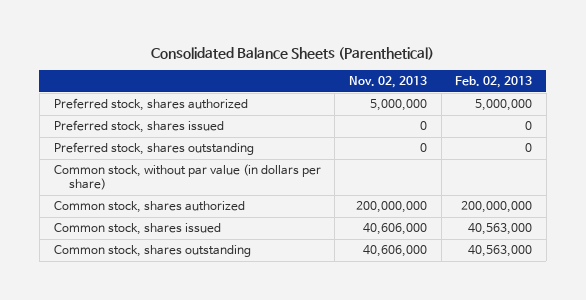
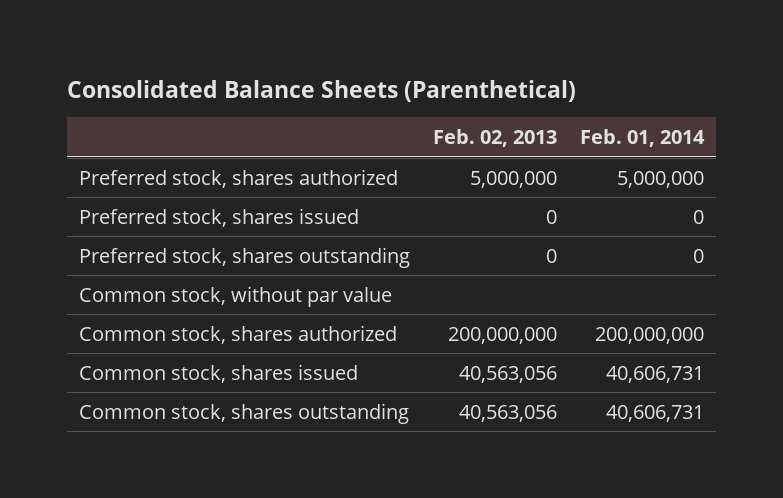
[348,75,427,88] Nov. 02, 2013 -> none
none -> [579,128,705,147] Feb. 01, 2014
[53,164,321,191] Common stock, without par value (in dollars per share) -> [78,285,392,307] Common stock, without par value
[468,223,533,236] 40,563,000 -> [458,365,557,383] 40,563,056
[468,245,533,258] 40,563,000 -> [458,404,557,422] 40,563,056

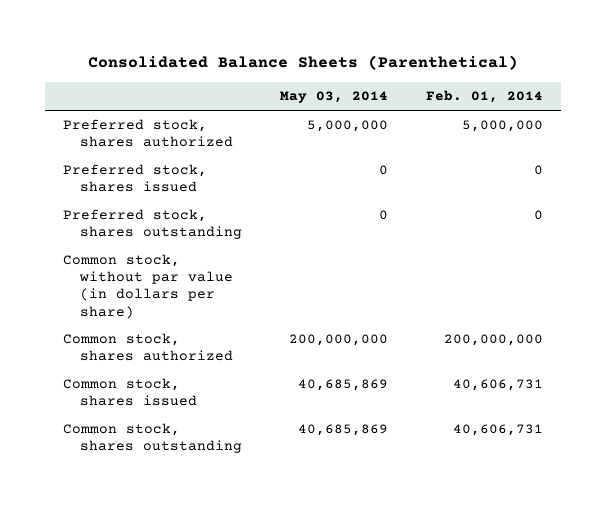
[432,128,557,147] Feb. 02, 2013 -> none
none -> [280,91,389,104] May 03, 2014
[78,285,392,307] Common stock, without par value -> [63,254,234,319] Common stock, without par value (in dollars per share)

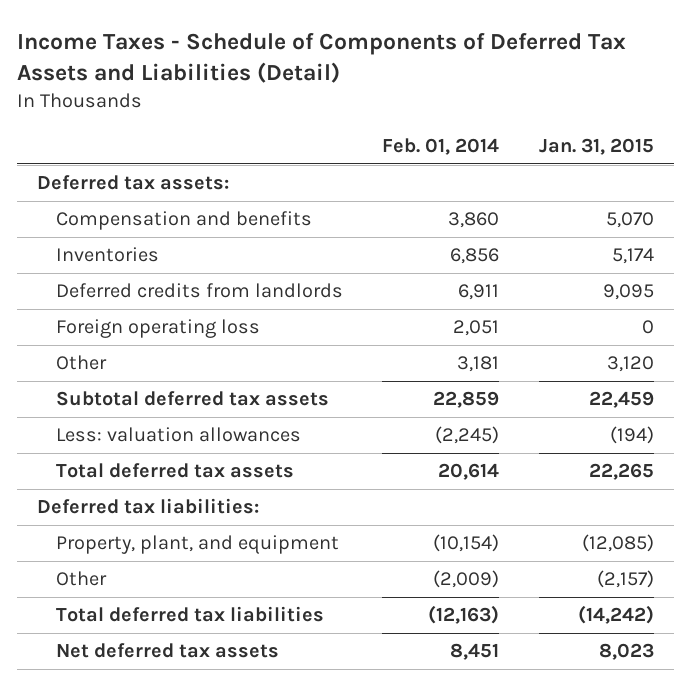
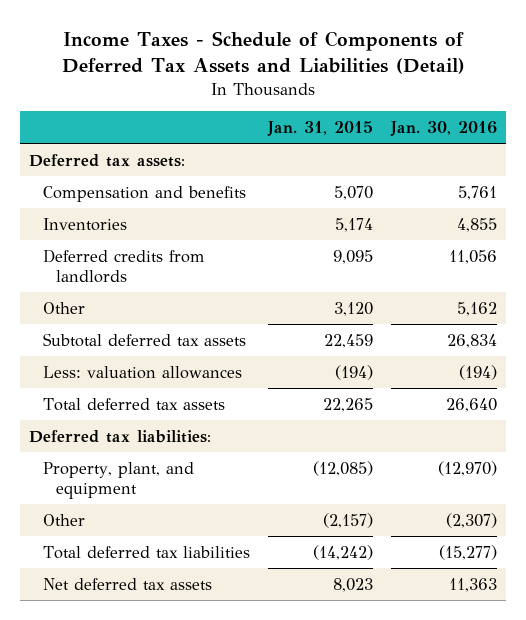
[382,137,500,155] Feb. 01, 2014 -> none
none -> [389,121,497,137] Jan. 30, 2016
[55,319,260,339] Foreign operating loss -> none

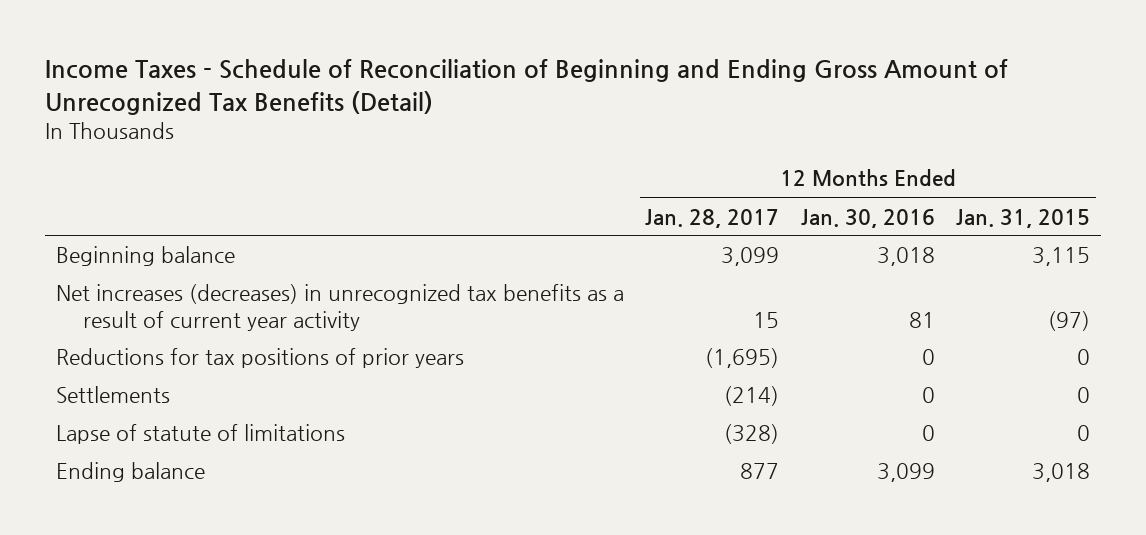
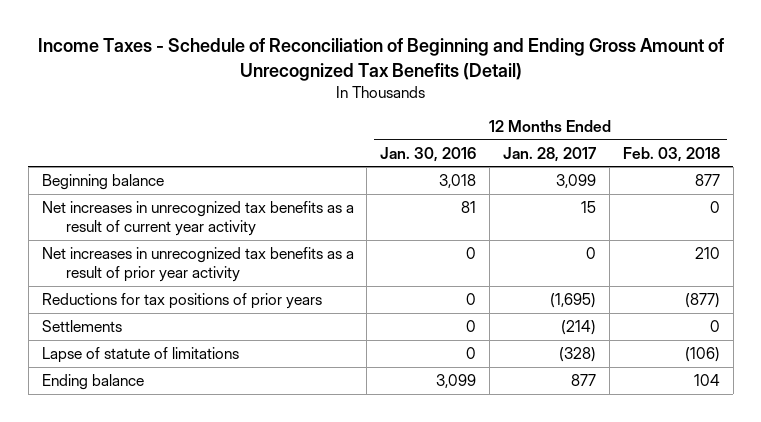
[956,208,1091,228] Jan. 31, 2015 -> none
none -> [622,146,720,162] Feb. 03, 2018
[55,284,624,331] Net increases (decreases) in unrecognized tax benefits as a result of current year activity -> [41,200,354,237] Net increases in unrecognized tax benefits as a result of current year activity
none -> [41,246,354,283] Net increases in unrecognized tax benefits as a result of prior year activity

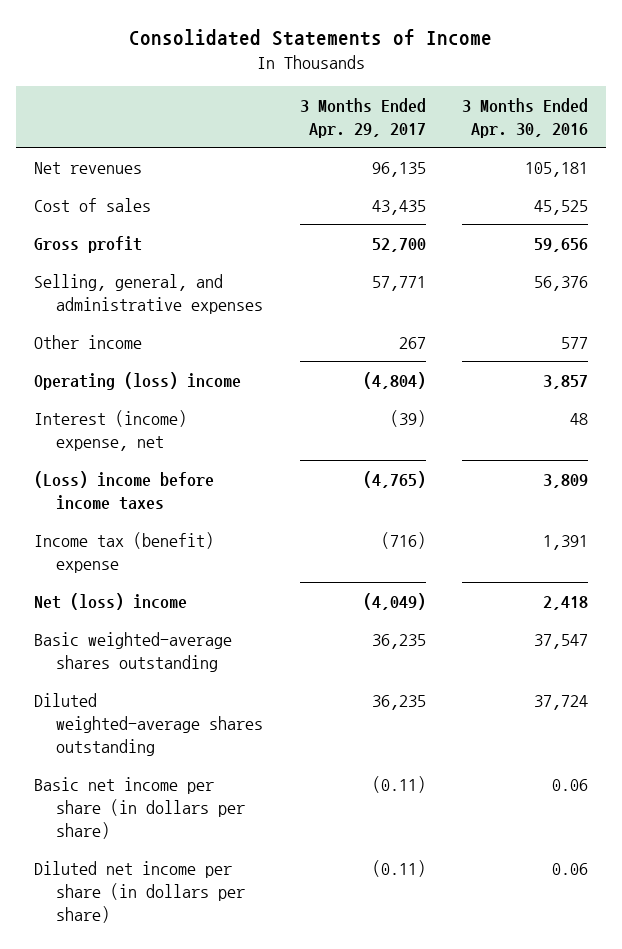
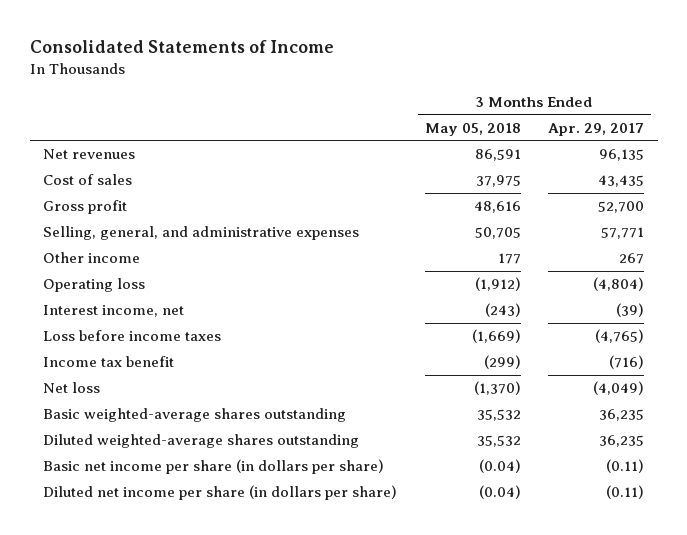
[462,98,589,139] 3 Months Ended Apr. 30, 2016 -> none
none -> [424,122,521,136] May 05, 2018
[33,371,241,390] Operating (loss) income -> [43,278,146,293] Operating loss
[33,409,187,451] Interest (income) expense, net -> [43,305,185,318] Interest income, net
[33,470,214,510] (Loss) income before income taxes -> [43,330,222,342] Loss before income taxes
[33,531,214,573] Income tax (benefit) expense -> [43,356,175,368] Income tax benefit
[33,592,187,610] Net (loss) income -> [43,382,101,394] Net loss

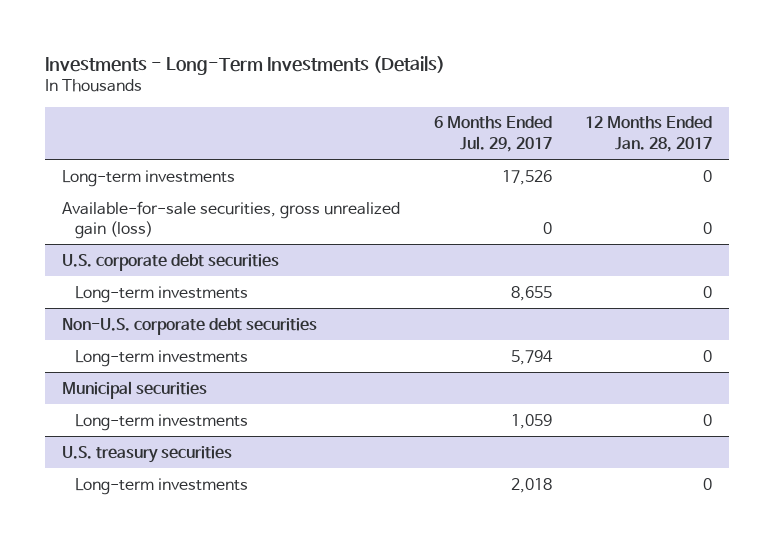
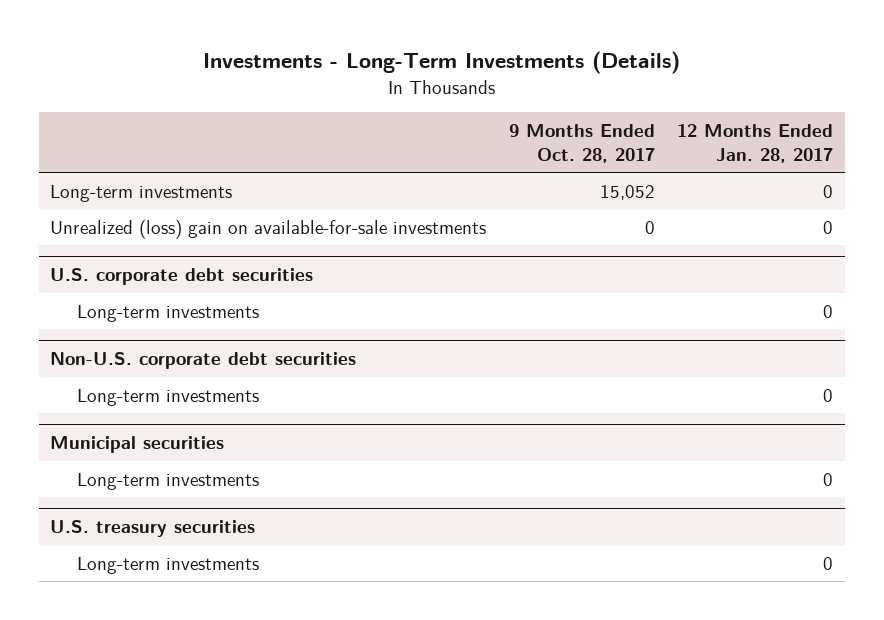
[433,116,552,152] 6 Months Ended Jul. 29, 2017 -> none
none -> [508,124,655,163] 9 Months Ended Oct. 28, 2017
[62,200,401,240] Available-for-sale securities, gross unrealized gain (loss) -> [50,218,487,239] Unrealized (loss) gain on available-for-sale investments

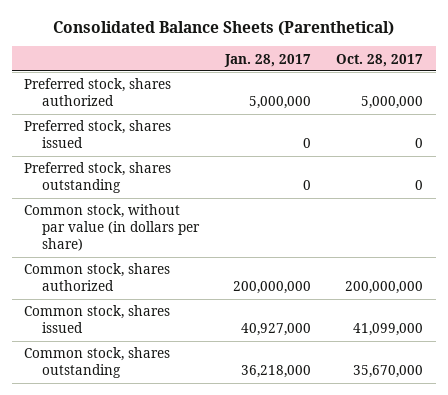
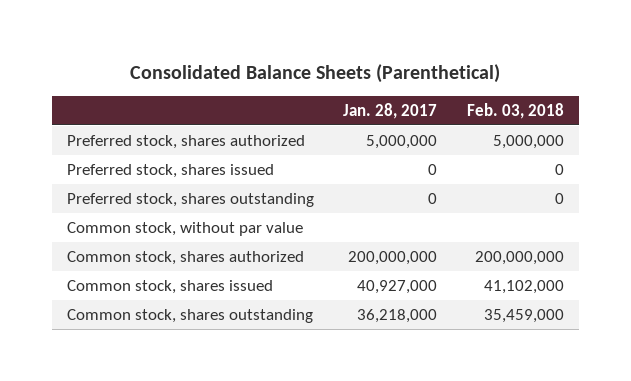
[336,53,424,67] Oct. 28, 2017 -> none
none -> [467,102,565,119] Feb. 03, 2018
[24,204,200,252] Common stock, without par value (in dollars per share) -> [66,222,303,237] Common stock, without par value

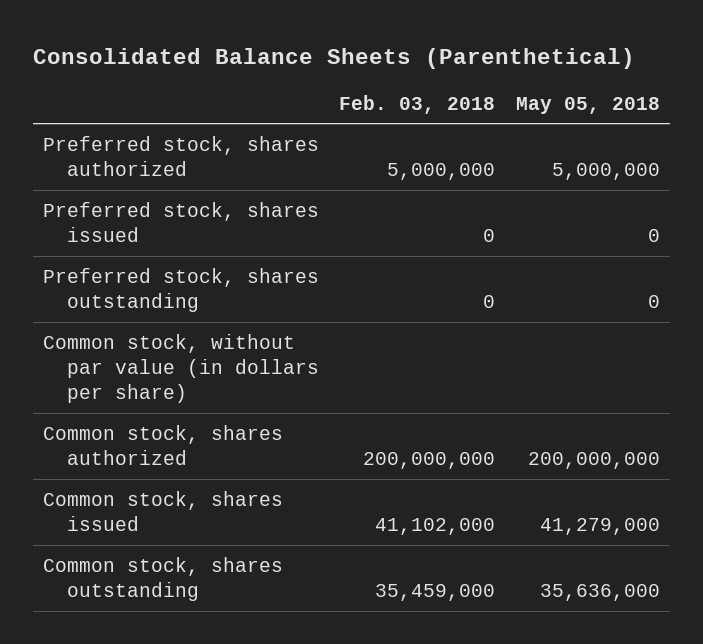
[343,102,438,119] Jan. 28, 2017 -> none
none -> [515,96,660,114] May 05, 2018
[66,222,303,237] Common stock, without par value -> [43,333,319,404] Common stock, without par value (in dollars per share)

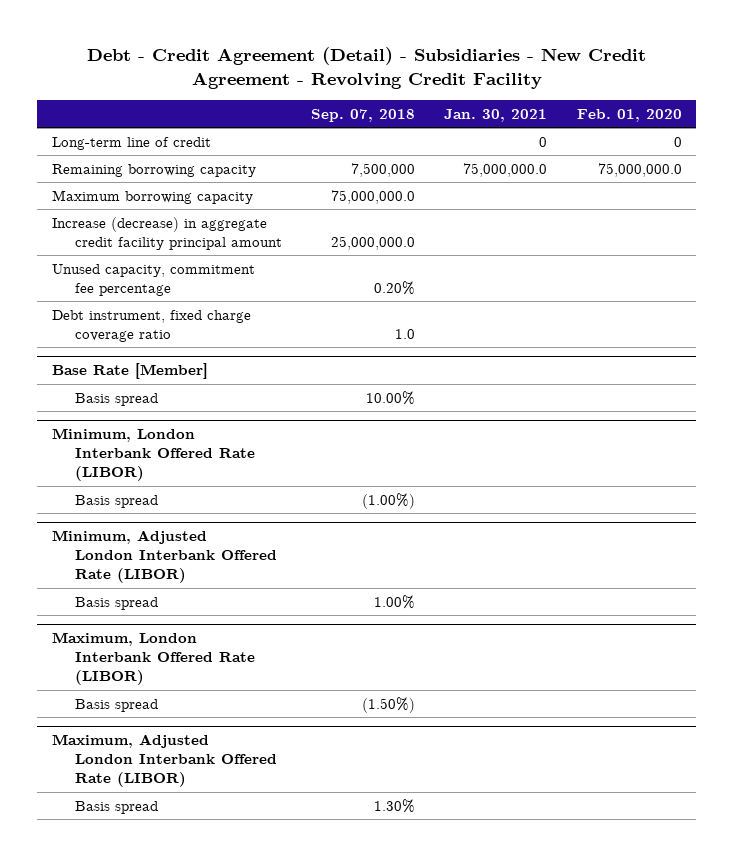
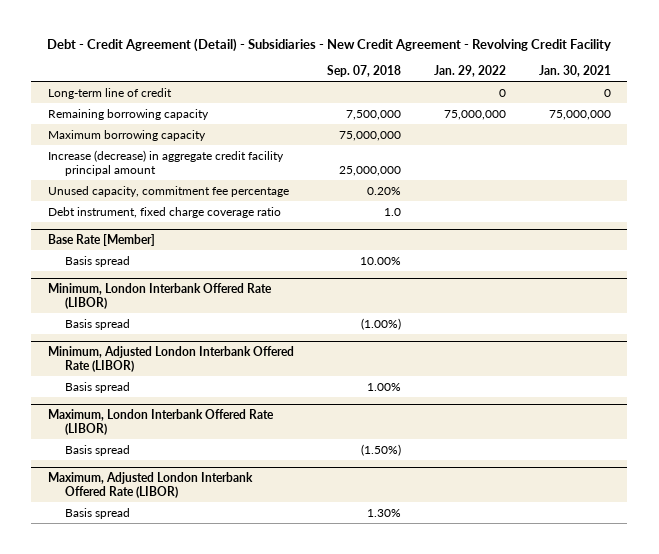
[576,108,682,122] Feb. 01, 2020 -> none
none -> [433,65,506,78] Jan. 29, 2022
[463,162,548,177] 75,000,000.0 -> [548,109,611,120] 75,000,000
[331,189,416,204] 75,000,000.0 -> [338,130,401,141] 75,000,000
[331,235,416,250] 25,000,000.0 -> [338,165,401,176] 25,000,000

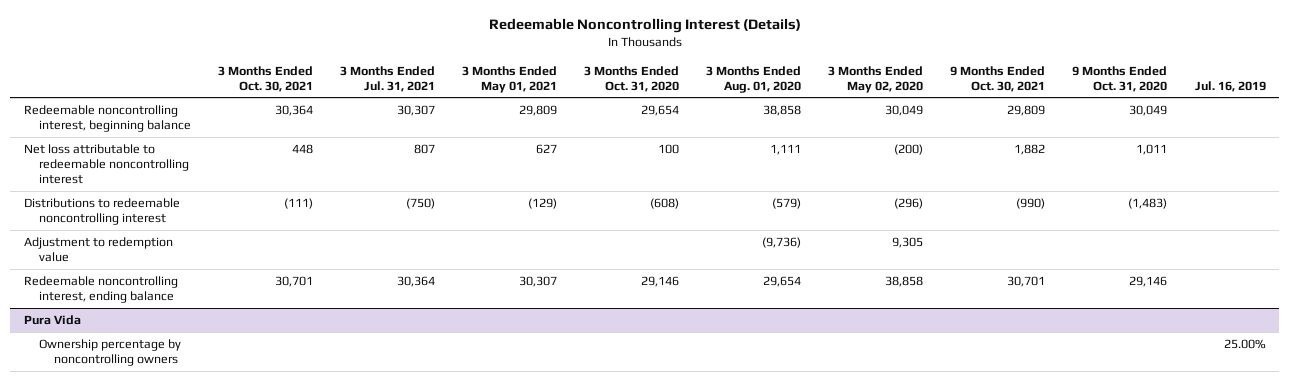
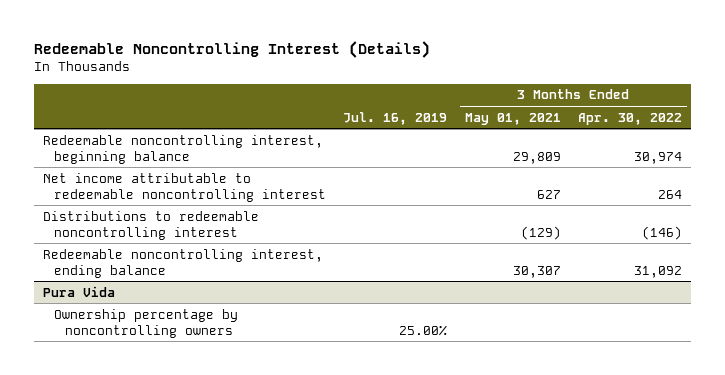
[217,65,313,92] 3 Months Ended Oct. 30, 2021 -> none
[340,65,436,92] 3 Months Ended Jul. 31, 2021 -> none
[584,65,680,92] 3 Months Ended Oct. 31, 2020 -> none
[706,65,802,93] 3 Months Ended Aug. 01, 2020 -> none
[828,65,924,93] 3 Months Ended May 02, 2020 -> none
[950,65,1046,92] 9 Months Ended Oct. 30, 2021 -> none
[1072,65,1168,92] 9 Months Ended Oct. 31, 2020 -> none
none -> [578,112,683,125] Apr. 30, 2022
[23,143,189,184] Net loss attributable to redeemable noncontrolling interest -> [42,172,326,202] Net income attributable to redeemable noncontrolling interest
[23,236,173,262] Adjustment to redemption value -> none

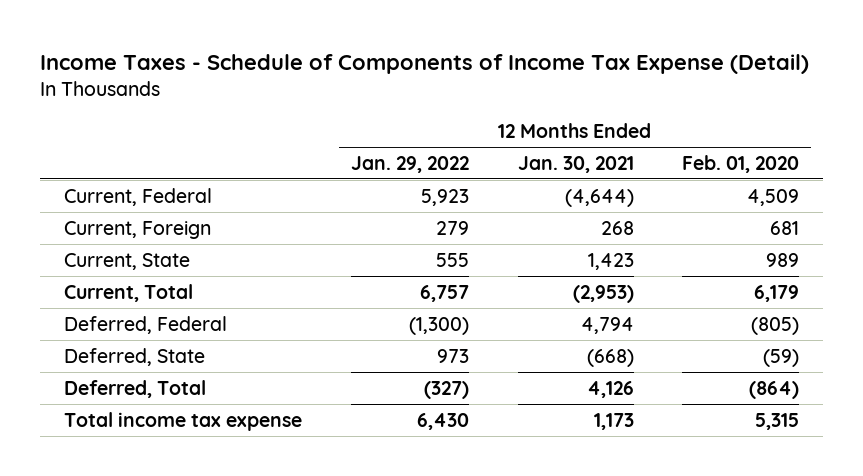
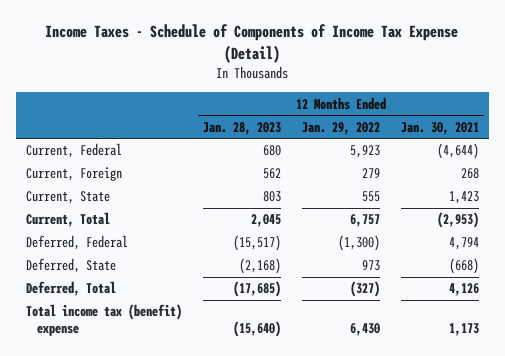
[682,154,800,173] Feb. 01, 2020 -> none
none -> [202,121,281,135] Jan. 28, 2023
[64,411,303,431] Total income tax expense -> [26,304,183,337] Total income tax (benefit) expense

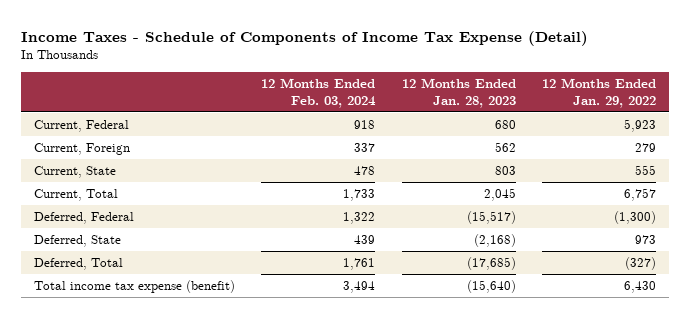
[400,121,479,135] Jan. 30, 2021 -> none
none -> [261,78,377,108] 12 Months Ended Feb. 03, 2024
[26,304,183,337] Total income tax (benefit) expense -> [34,280,236,294] Total income tax expense (benefit)

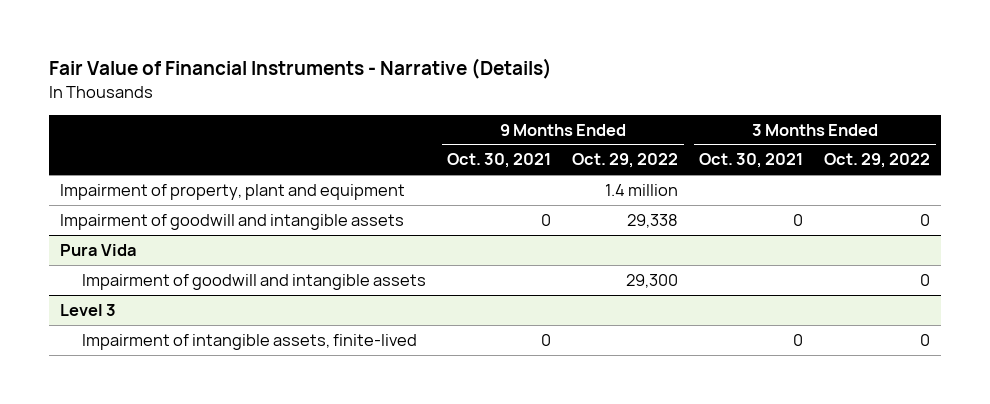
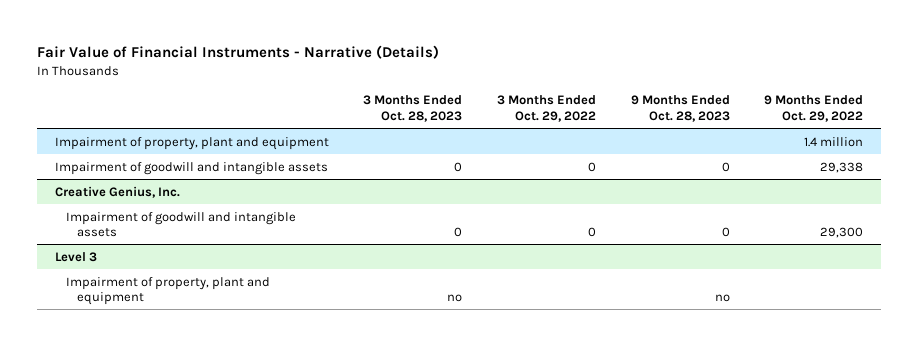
[447,153,552,169] Oct. 30, 2021 -> none
[699,153,804,169] Oct. 30, 2021 -> none
none -> [363,95,463,122] 3 Months Ended Oct. 28, 2023
none -> [630,95,730,122] 9 Months Ended Oct. 28, 2023
[59,243,137,256] Pura Vida -> [54,185,180,198] Creative Genius, Inc.
[82,333,418,350] Impairment of intangible assets, finite-lived -> none
none -> [65,276,270,305] Impairment of property, plant and equipment

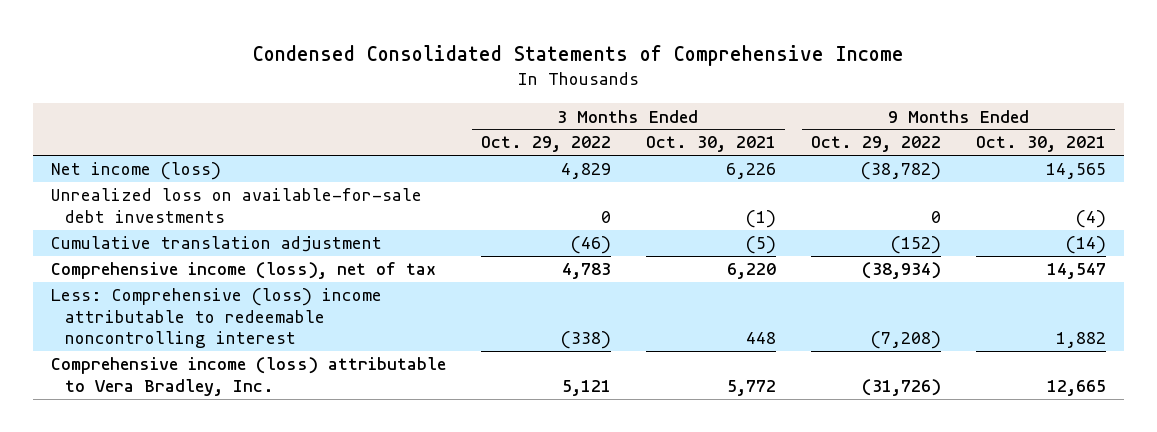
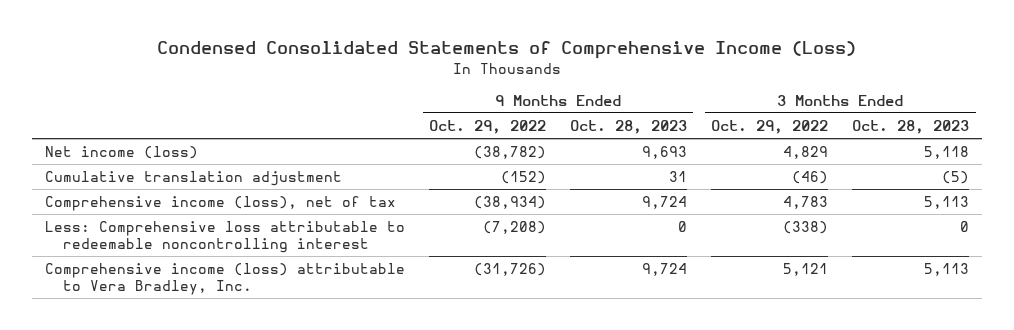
[252,45,904,67] Condensed Consolidated Statements of Comprehensive Income -> [157,41,857,60] Condensed Consolidated Statements of Comprehensive Income (Loss)
[646,136,777,153] Oct. 30, 2021 -> none
[976,136,1107,153] Oct. 30, 2021 -> none
none -> [570,119,688,134] Oct. 28, 2023
none -> [852,119,970,134] Oct. 28, 2023
[50,188,422,223] Unrealized loss on available-for-sale debt investments -> none
[50,288,382,349] Less: Comprehensive (loss) income attributable to redeemable noncontrolling interest -> [44,220,405,253] Less: Comprehensive loss attributable to redeemable noncontrolling interest

